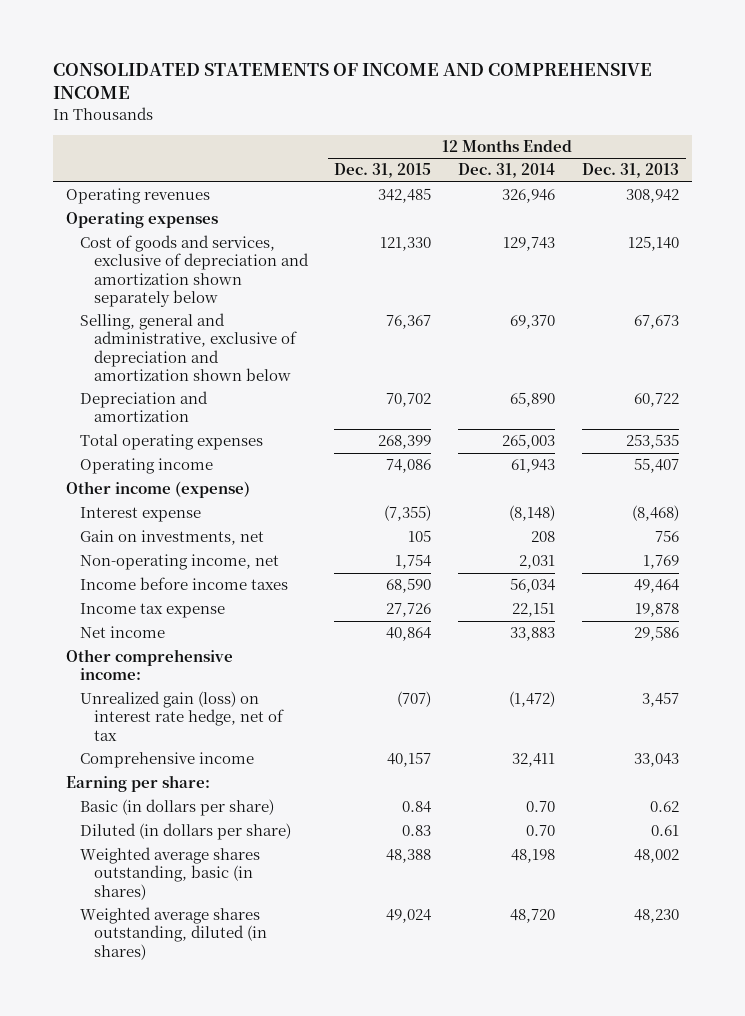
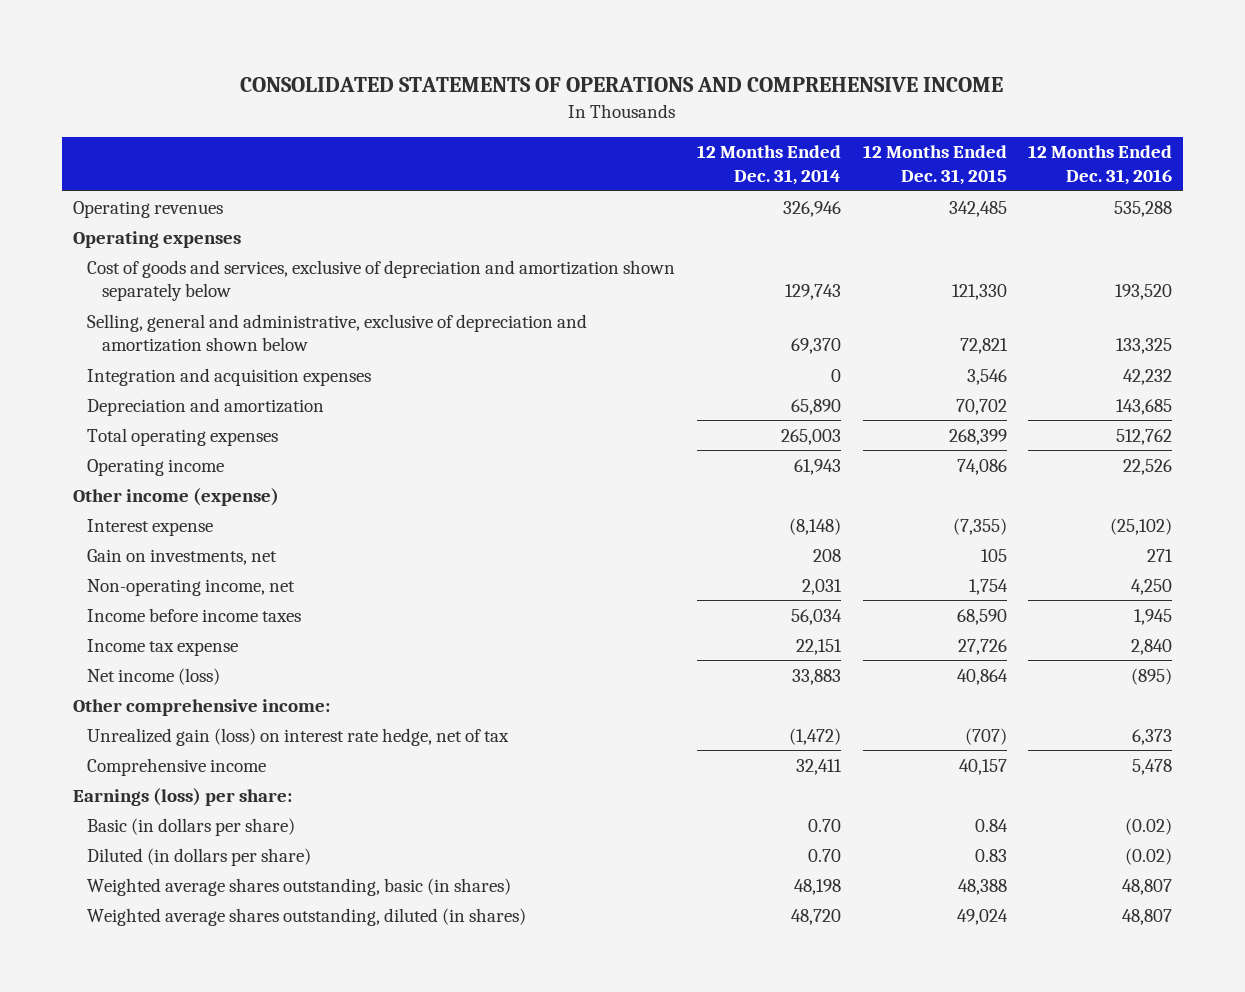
[52,62,652,100] CONSOLIDATED STATEMENTS OF INCOME AND COMPREHENSIVE INCOME -> [240,76,1004,92] CONSOLIDATED STATEMENTS OF OPERATIONS AND COMPREHENSIVE INCOME
[581,163,679,179] Dec. 31, 2013 -> none
none -> [1028,145,1173,186] 12 Months Ended Dec. 31, 2016
[386,315,432,330] 76,367 -> [959,338,1008,355] 72,821
none -> [87,367,372,386] Integration and acquisition expenses
[79,626,165,639] Net income -> [87,667,221,685] Net income (loss)
[65,775,210,793] Earning per share: -> [72,787,292,806] Earnings (loss) per share:

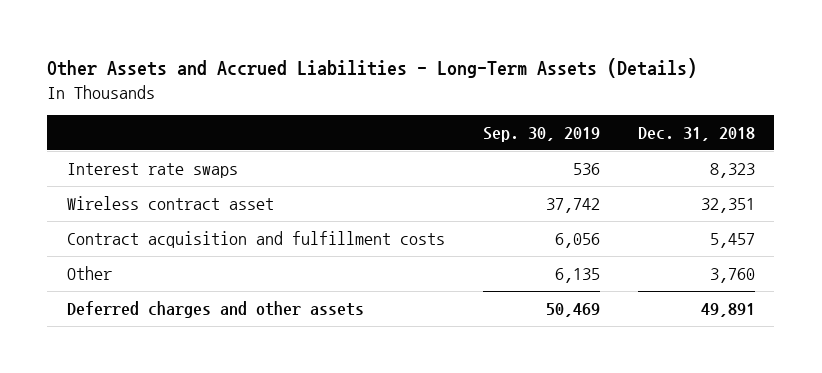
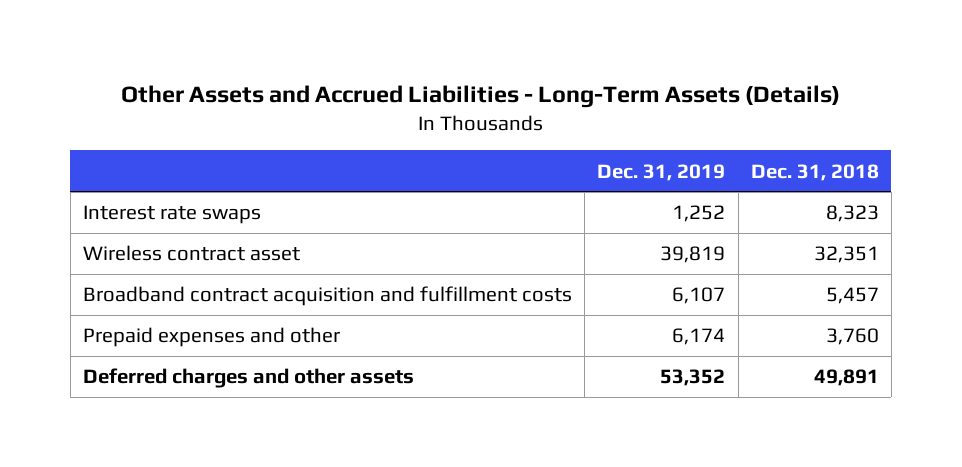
[482,126,600,142] Sep. 30, 2019 -> none
none -> [597,163,726,181] Dec. 31, 2019
[66,230,445,248] Contract acquisition and fulfillment costs -> [83,286,573,307] Broadband contract acquisition and fulfillment costs
[66,265,112,280] Other -> [83,327,341,348] Prepaid expenses and other

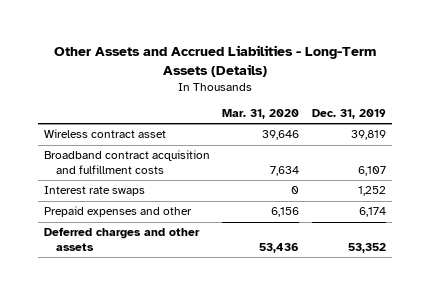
[750,163,879,181] Dec. 31, 2018 -> none
none -> [222,108,300,119] Mar. 31, 2020
[83,205,262,225] Interest rate swaps -> [44,186,146,197] Interest rate swaps

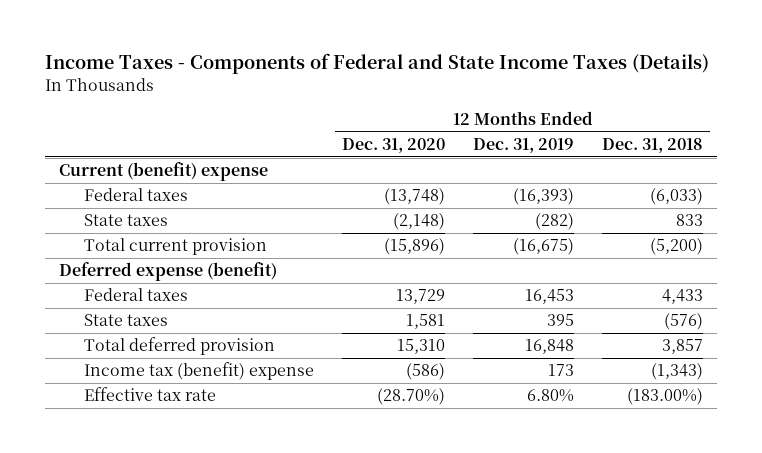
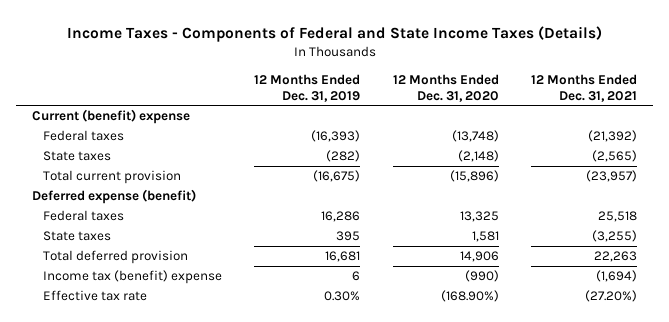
[602,138,704,154] Dec. 31, 2018 -> none
none -> [530,73,637,102] 12 Months Ended Dec. 31, 2021
[395,289,445,305] 13,729 -> [459,211,499,223] 13,325
[525,289,575,305] 16,453 -> [321,211,361,223] 16,286
[396,339,445,355] 15,310 -> [459,251,499,263] 14,906
[525,339,575,355] 16,848 -> [325,251,361,263] 16,681
[405,363,445,381] (586) -> [464,270,499,283] (990)
[548,364,575,377] 173 -> [352,271,361,282] 6
[376,388,445,406] (28.70%) -> [440,290,499,303] (168.90%)
[527,389,575,403] 6.80% -> [324,291,361,302] 0.30%

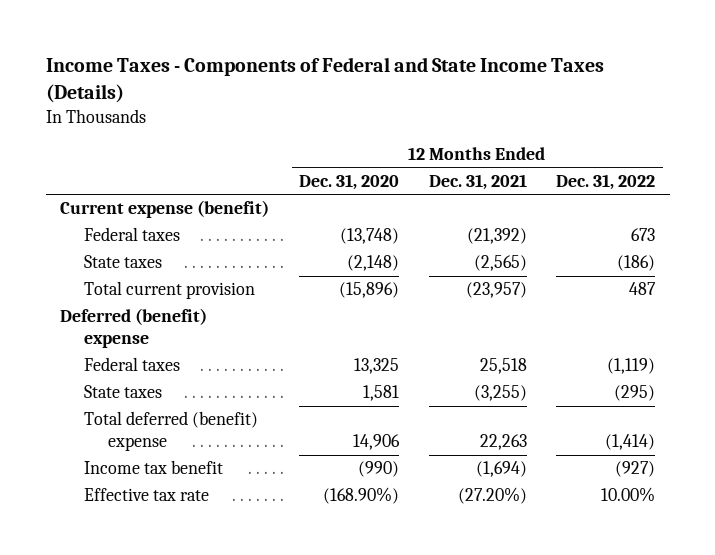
[254,73,361,102] 12 Months Ended Dec. 31, 2019 -> none
none -> [556,173,656,190] Dec. 31, 2022
[32,109,191,125] Current (benefit) expense -> [60,200,270,219] Current expense (benefit)
[32,189,197,205] Deferred expense (benefit) -> [60,308,208,348] Deferred (benefit) expense
[43,250,189,265] Total deferred provision -> [83,411,258,451] Total deferred (benefit) expense
[43,270,223,285] Income tax (benefit) expense -> [83,460,223,475] Income tax benefit

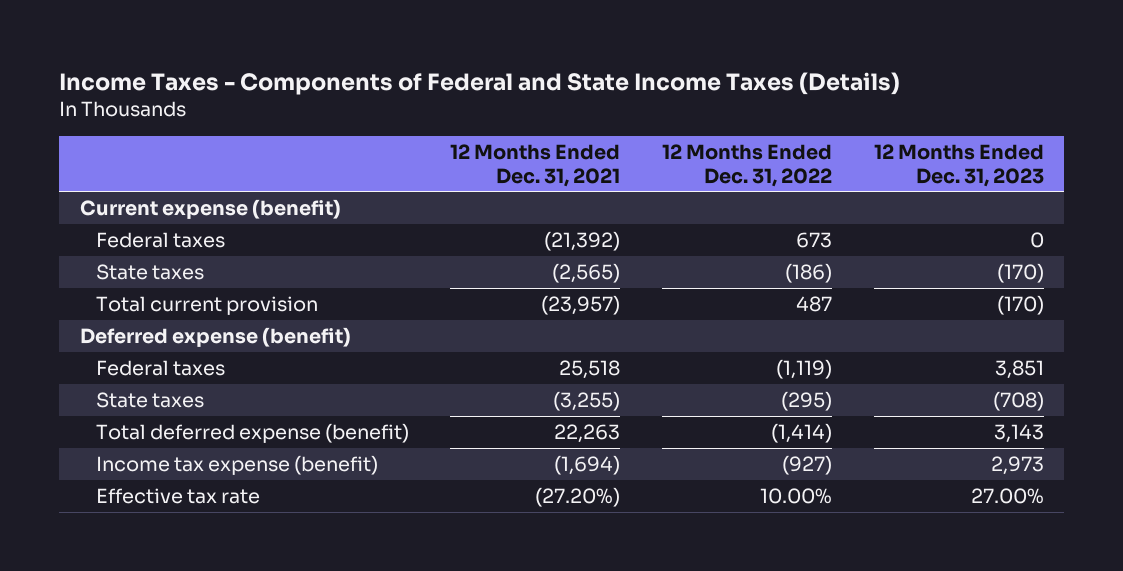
[298,173,399,190] Dec. 31, 2020 -> none
none -> [873,143,1044,187] 12 Months Ended Dec. 31, 2023
[60,308,208,348] Deferred (benefit) expense -> [79,326,351,347] Deferred expense (benefit)
[83,411,258,451] Total deferred (benefit) expense -> [95,422,409,443] Total deferred expense (benefit)
[83,460,223,475] Income tax benefit -> [95,454,378,475] Income tax expense (benefit)

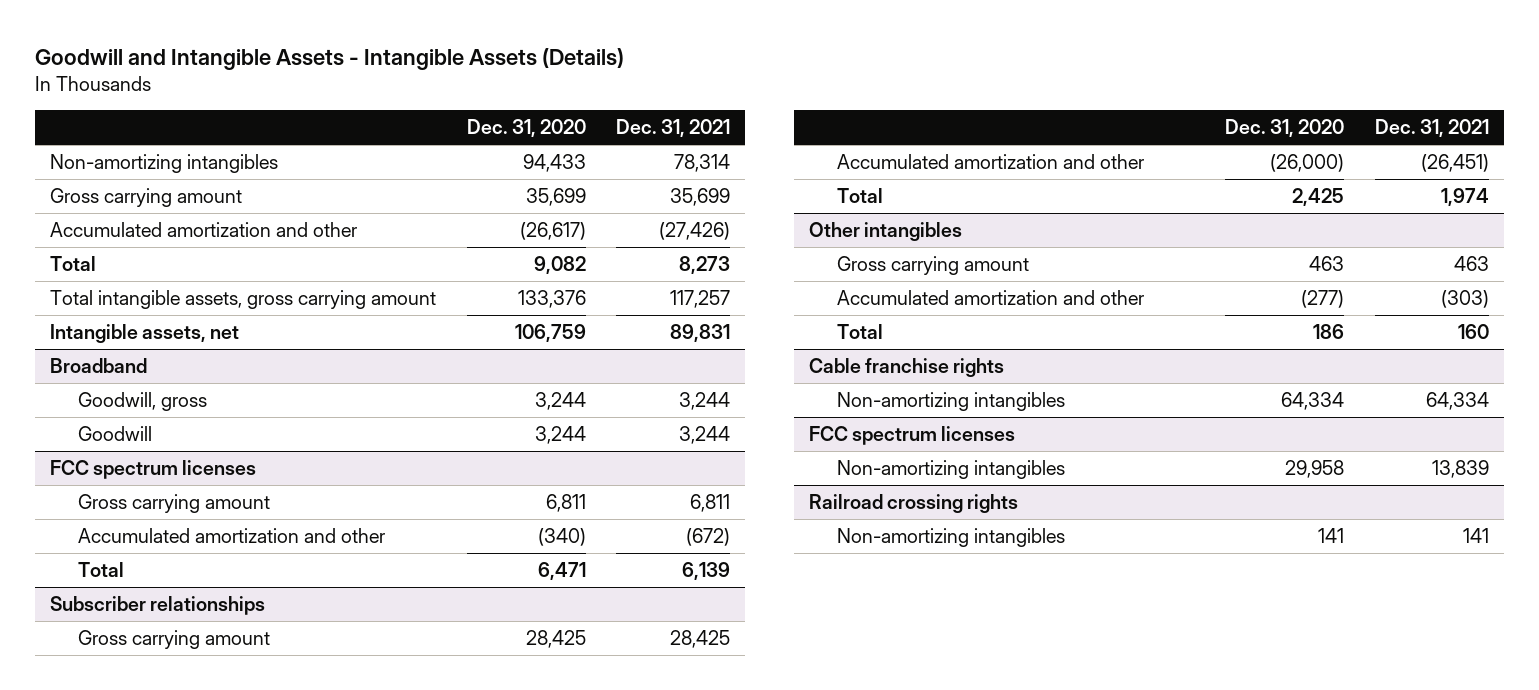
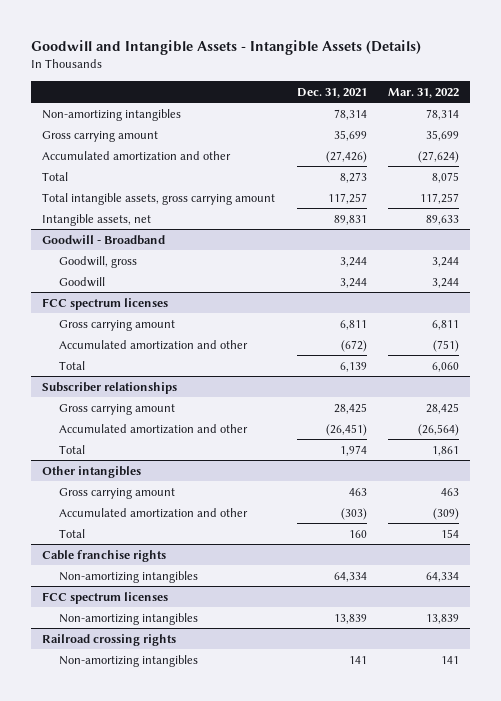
[466,119,586,138] Dec. 31, 2020 -> none
none -> [388,87,460,98] Mar. 31, 2022
[50,358,148,374] Broadband -> [42,234,166,245] Goodwill - Broadband

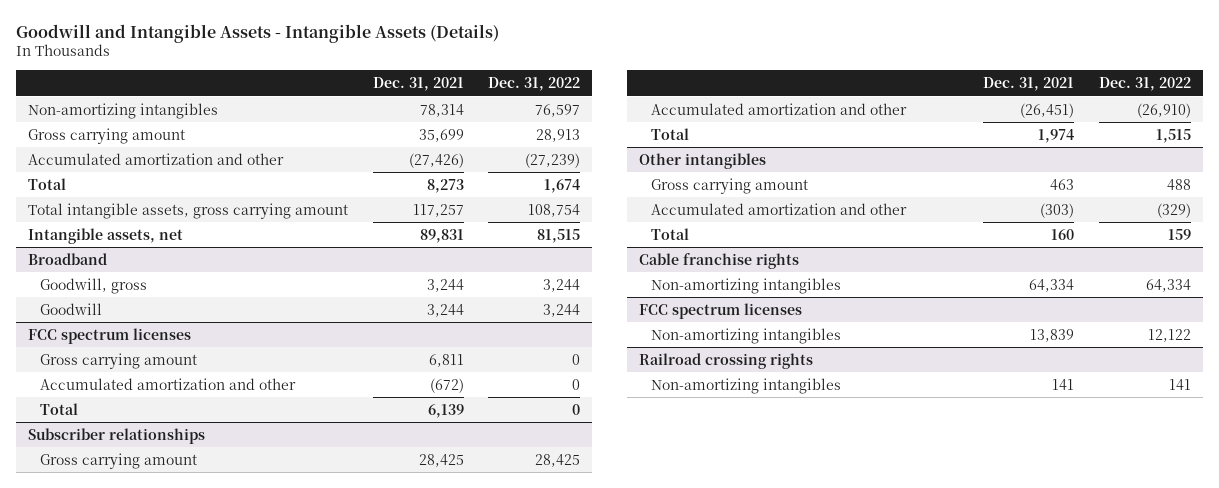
[388,87,460,98] Mar. 31, 2022 -> none
none -> [487,77,580,92] Dec. 31, 2022
[42,234,166,245] Goodwill - Broadband -> [28,252,108,265] Broadband

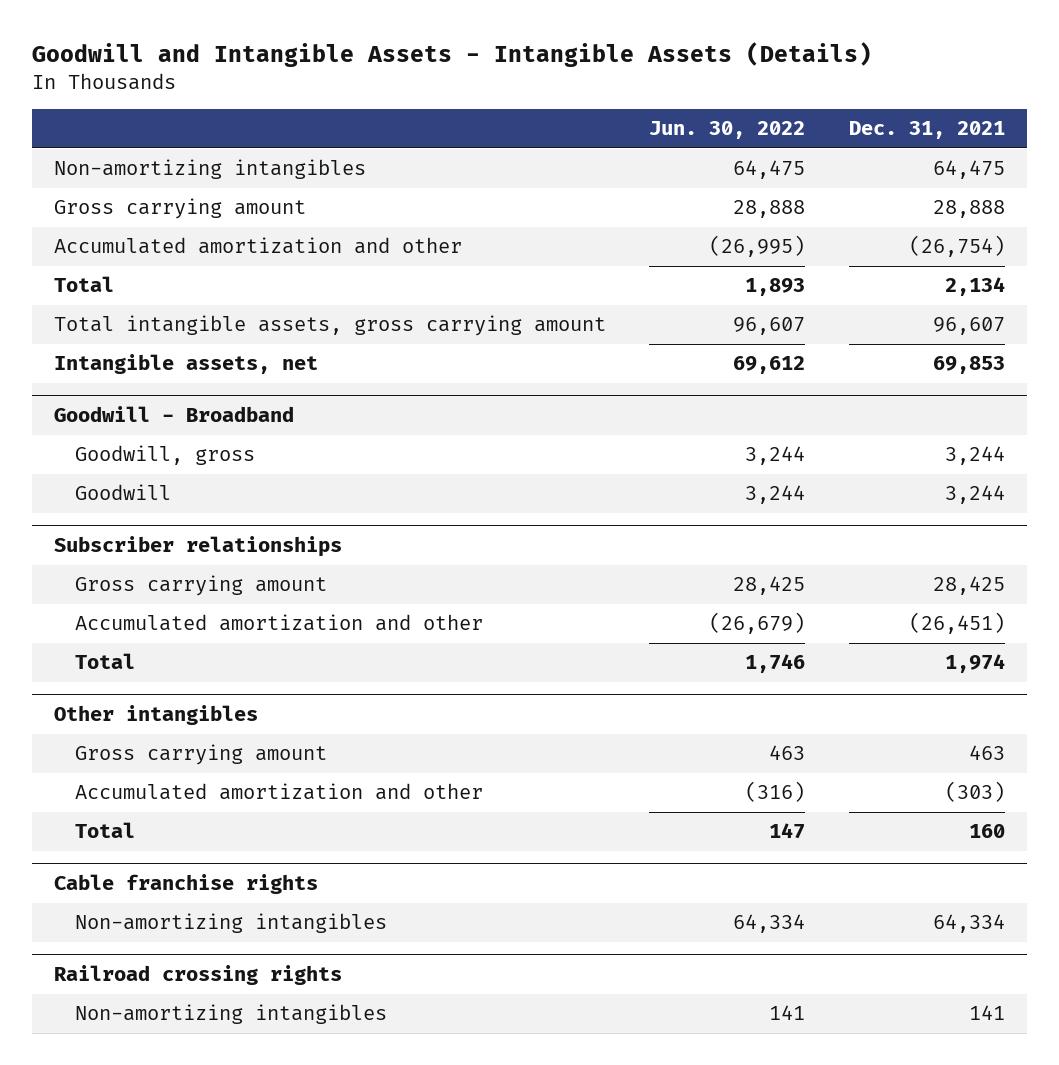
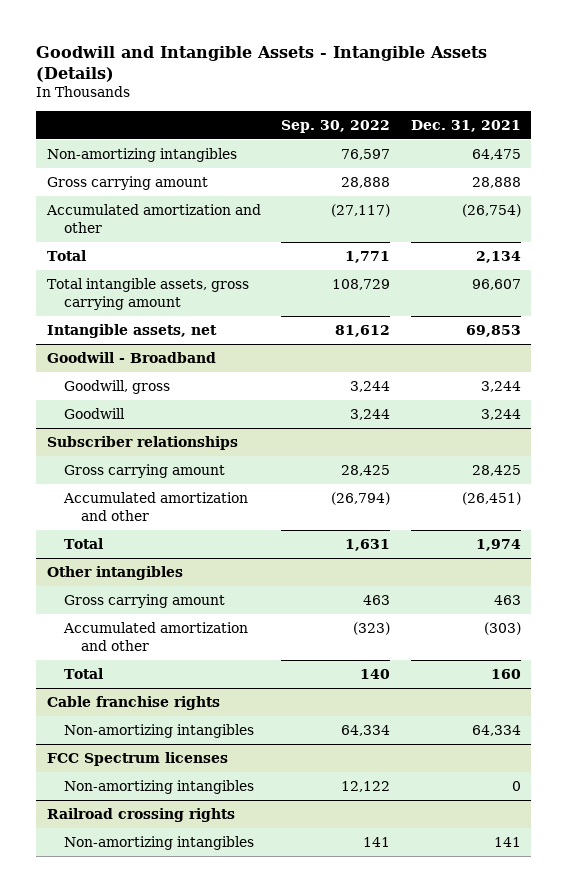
[649,121,806,140] Jun. 30, 2022 -> none
none -> [281,120,391,134] Sep. 30, 2022
none -> [46,751,228,766] FCC Spectrum licenses
none -> [63,779,254,794] Non-amortizing intangibles

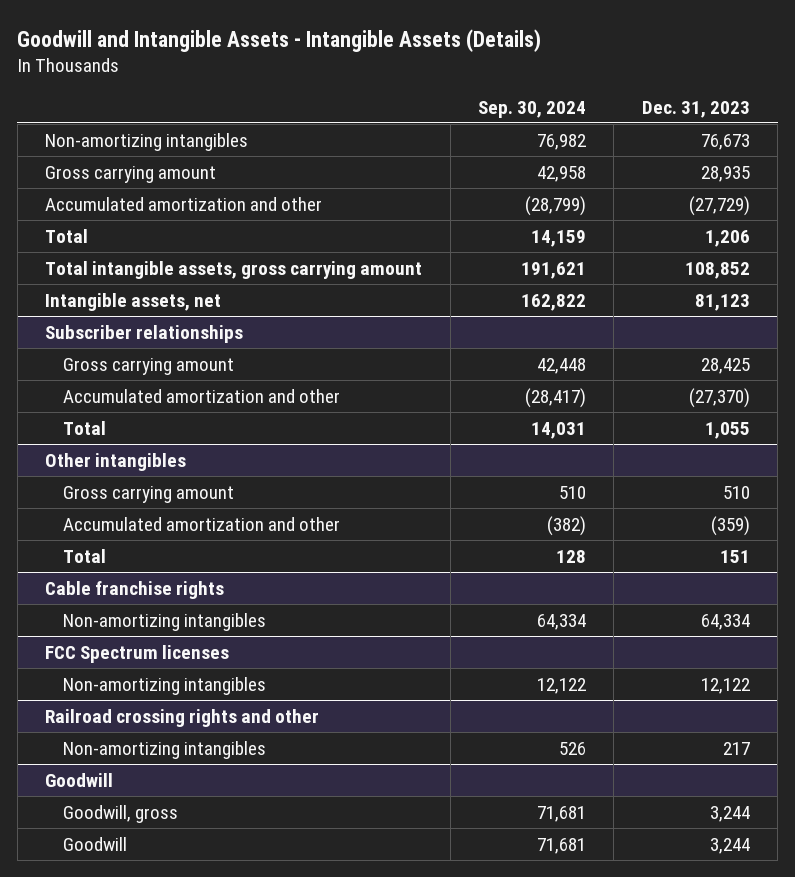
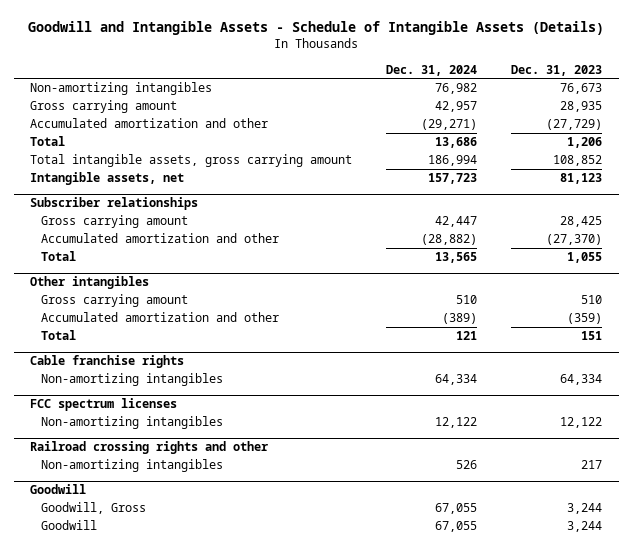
[17,28,542,52] Goodwill and Intangible Assets - Intangible Assets (Details) -> [28,21,605,36] Goodwill and Intangible Assets - Schedule of Intangible Assets (Details)
[477,100,586,118] Sep. 30, 2024 -> none
none -> [386,64,478,76] Dec. 31, 2024
[45,644,230,663] FCC Spectrum licenses -> [30,398,178,412] FCC spectrum licenses
[63,804,179,823] Goodwill, gross -> [41,502,147,515] Goodwill, Gross

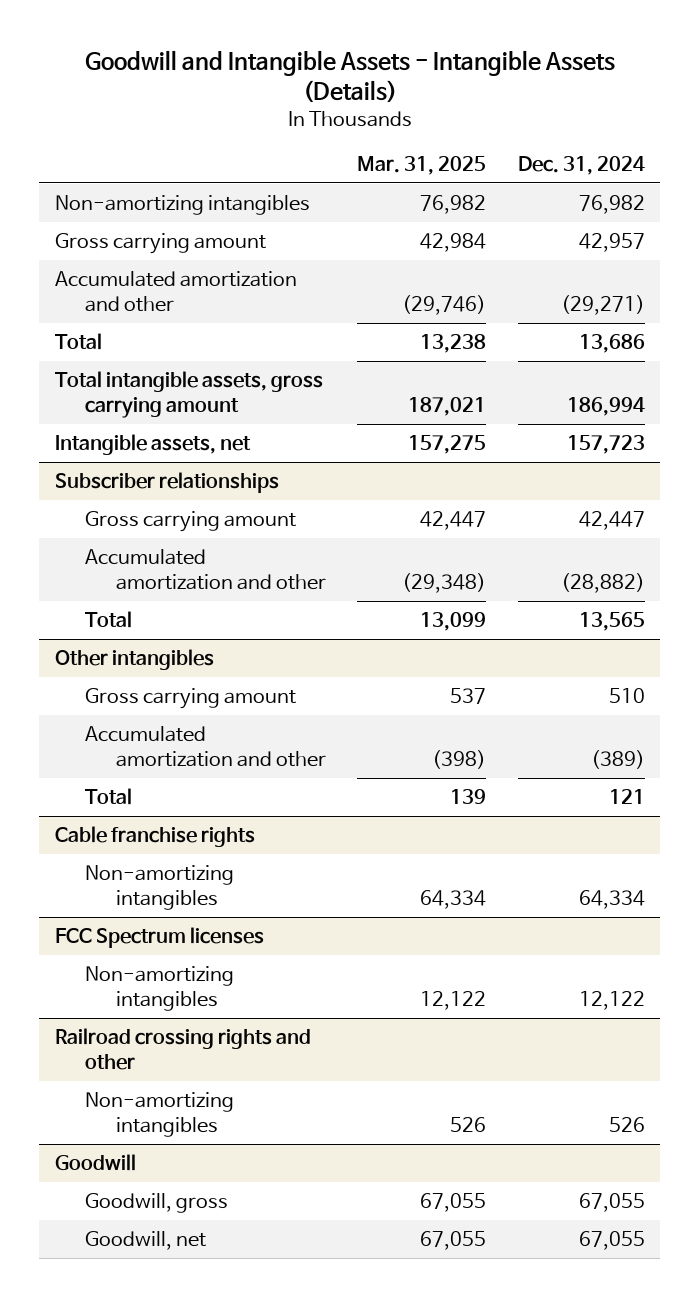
[28,21,605,36] Goodwill and Intangible Assets - Schedule of Intangible Assets (Details) -> [84,50,615,104] Goodwill and Intangible Assets - Intangible Assets (Details)
[510,64,602,76] Dec. 31, 2023 -> none
none -> [357,155,487,175] Mar. 31, 2025
[30,398,178,412] FCC spectrum licenses -> [54,926,264,948] FCC Spectrum licenses
[41,502,147,515] Goodwill, Gross -> [85,1192,229,1213] Goodwill, gross
[41,520,98,531] Goodwill -> [85,1230,207,1250] Goodwill, net

